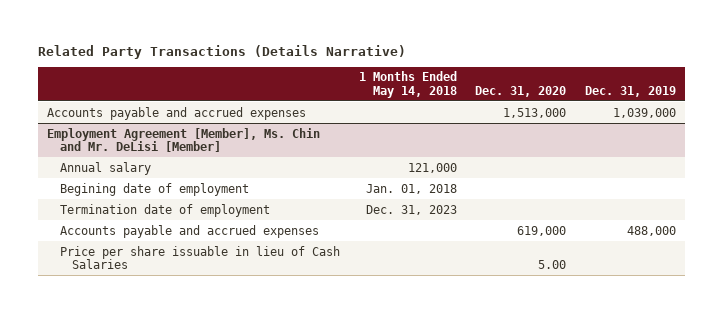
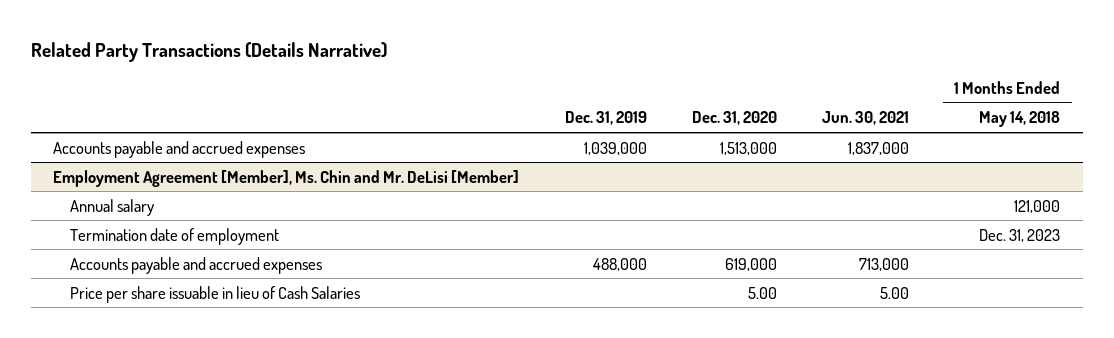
none -> [822,111,910,126] Jun. 30, 2021
[59,182,249,196] Begining date of employment -> none

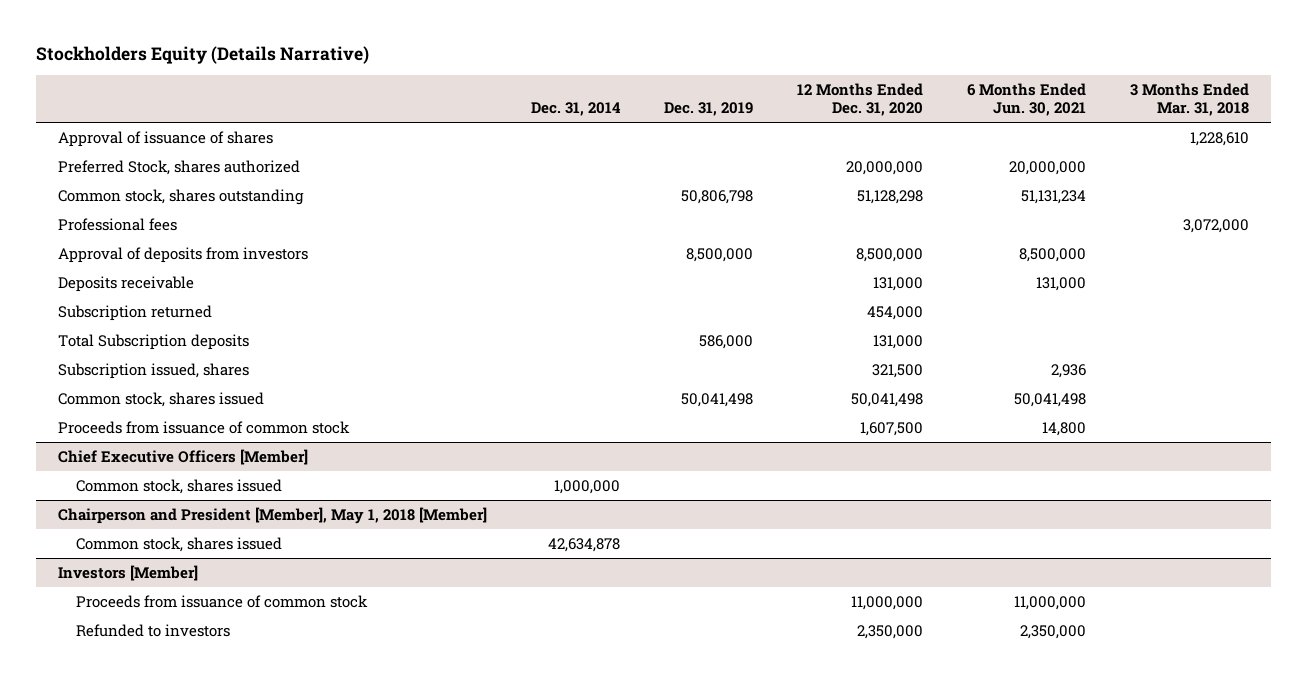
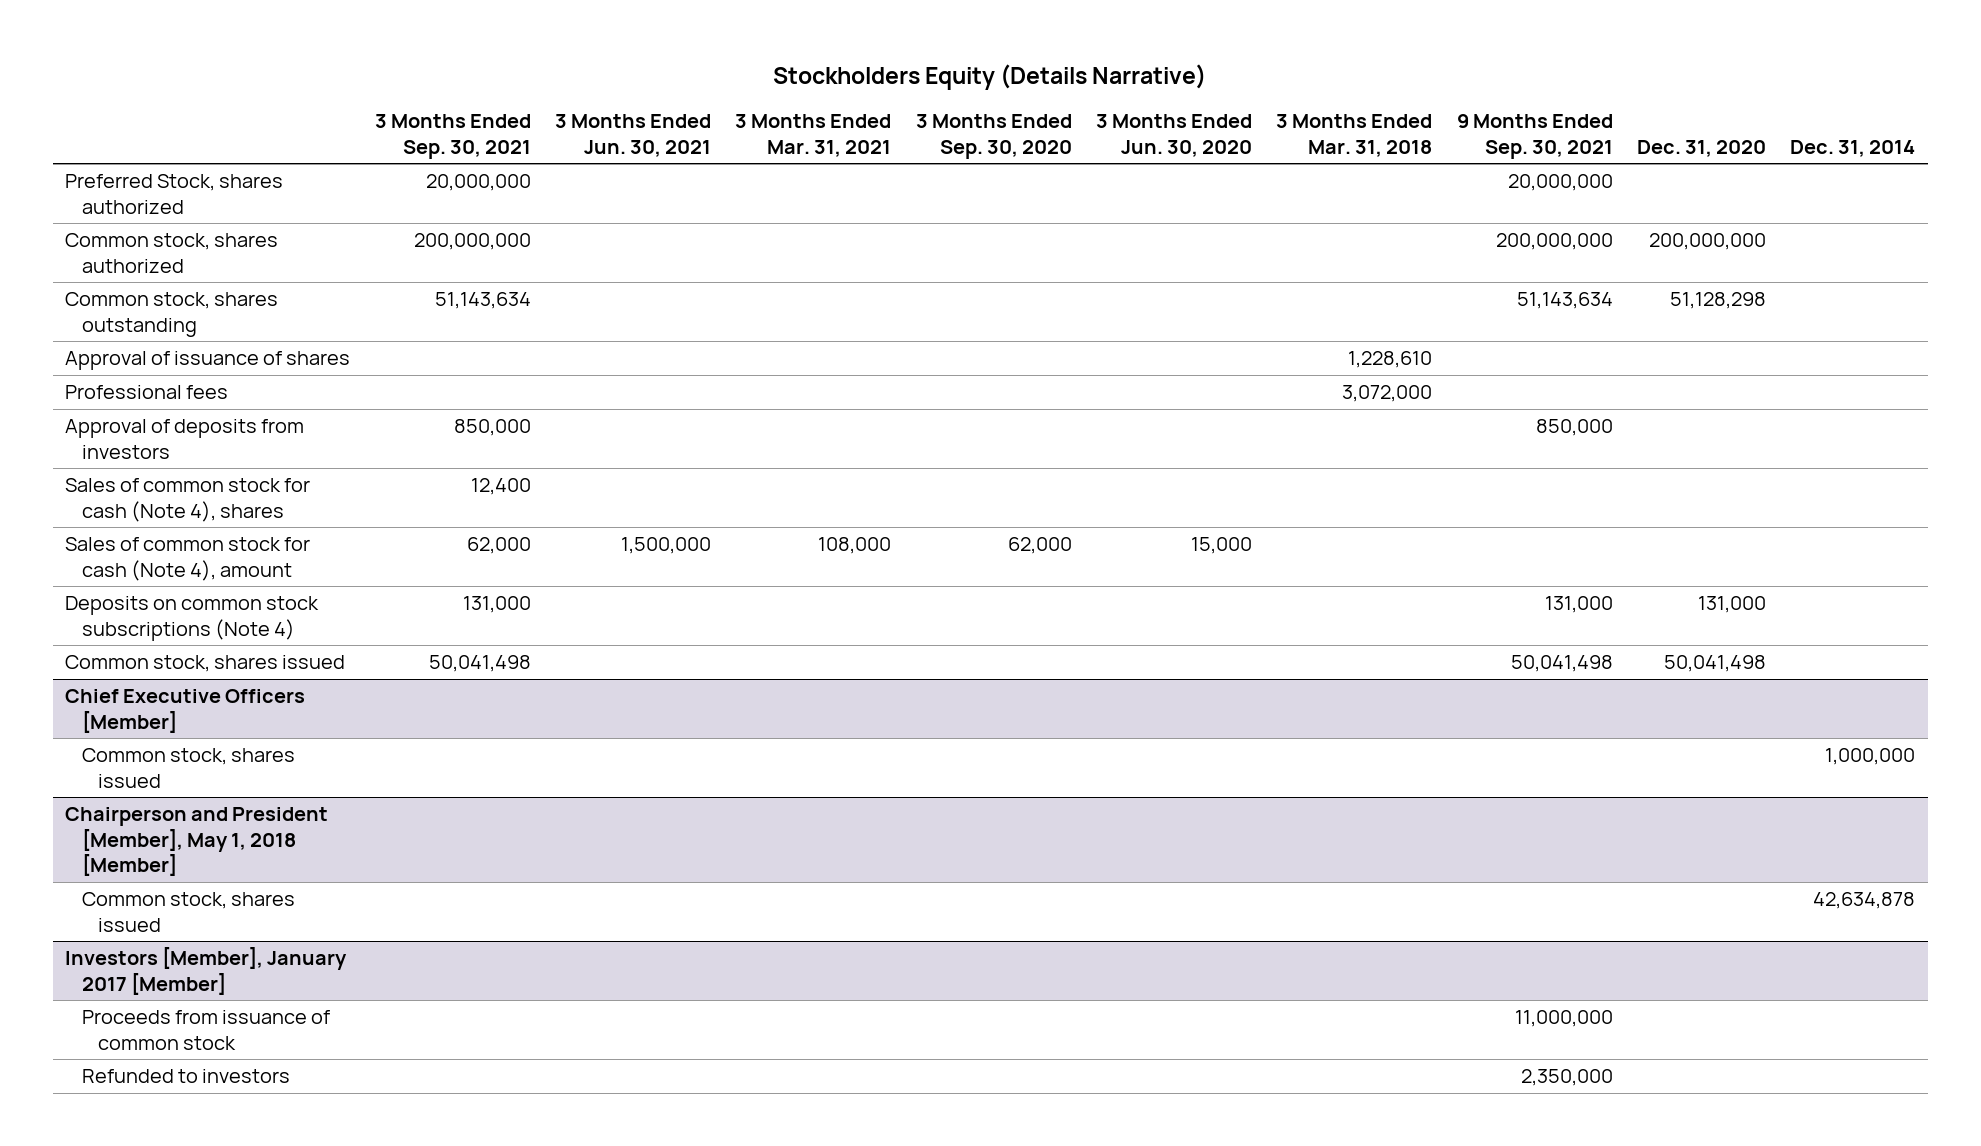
[664,102,754,117] Dec. 31, 2019 -> none
[797,82,924,117] 12 Months Ended Dec. 31, 2020 -> none
[967,82,1087,117] 6 Months Ended Jun. 30, 2021 -> none
none -> [374,114,531,159] 3 Months Ended Sep. 30, 2021
none -> [555,114,712,157] 3 Months Ended Jun. 30, 2021
none -> [735,114,892,157] 3 Months Ended Mar. 31, 2021
none -> [915,114,1072,159] 3 Months Ended Sep. 30, 2020
none -> [1096,114,1253,157] 3 Months Ended Jun. 30, 2020
none -> [1456,114,1613,159] 9 Months Ended Sep. 30, 2021
none -> [1637,139,1767,157] Dec. 31, 2020
none -> [65,233,279,273] Common stock, shares authorized
[58,130,274,147] Approval of issuance of shares -> [65,351,351,371] Approval of issuance of shares
[58,275,195,292] Deposits receivable -> none
[58,304,213,321] Subscription returned -> none
[58,333,250,350] Total Subscription deposits -> none
[58,362,250,379] Subscription issued, shares -> none
none -> [65,478,311,522] Sales of common stock for cash (Note 4), shares
none -> [65,537,311,581] Sales of common stock for cash (Note 4), amount
none -> [65,596,320,641] Deposits on common stock subscriptions (Note 4)
[58,420,351,434] Proceeds from issuance of common stock -> none
[58,564,199,581] Investors [Member] -> [65,947,348,995] Investors [Member], January 2017 [Member]

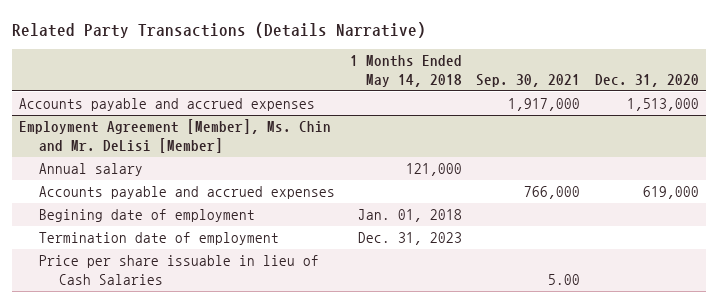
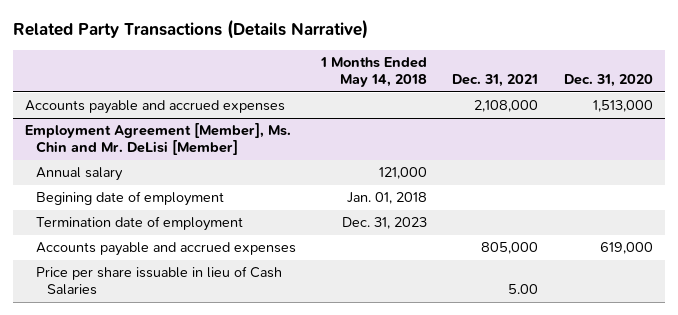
[476,73,581,87] Sep. 30, 2021 -> none
none -> [452,74,539,88] Dec. 31, 2021
[39,186,336,200] Accounts payable and accrued expenses -> [36,242,297,257] Accounts payable and accrued expenses

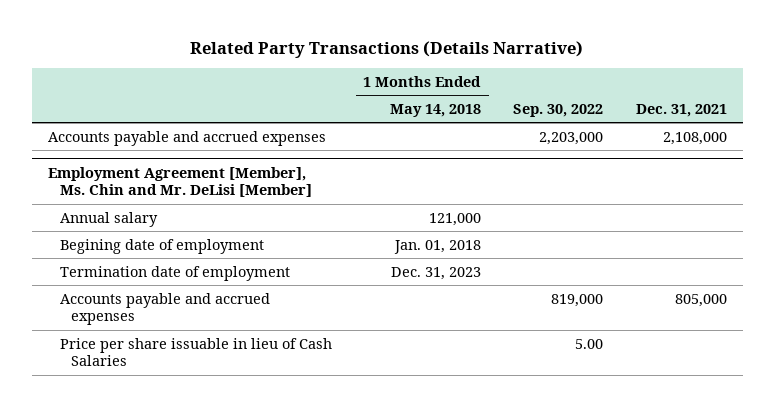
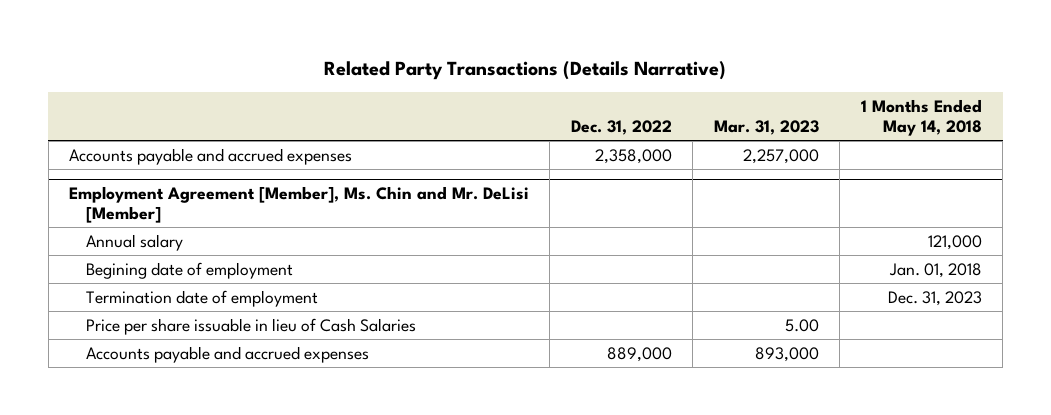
[513,103,604,117] Sep. 30, 2022 -> none
[635,103,727,117] Dec. 31, 2021 -> none
none -> [570,120,672,136] Dec. 31, 2022
none -> [713,120,819,136] Mar. 31, 2023
[59,292,270,326] Accounts payable and accrued expenses -> [85,345,369,363] Accounts payable and accrued expenses

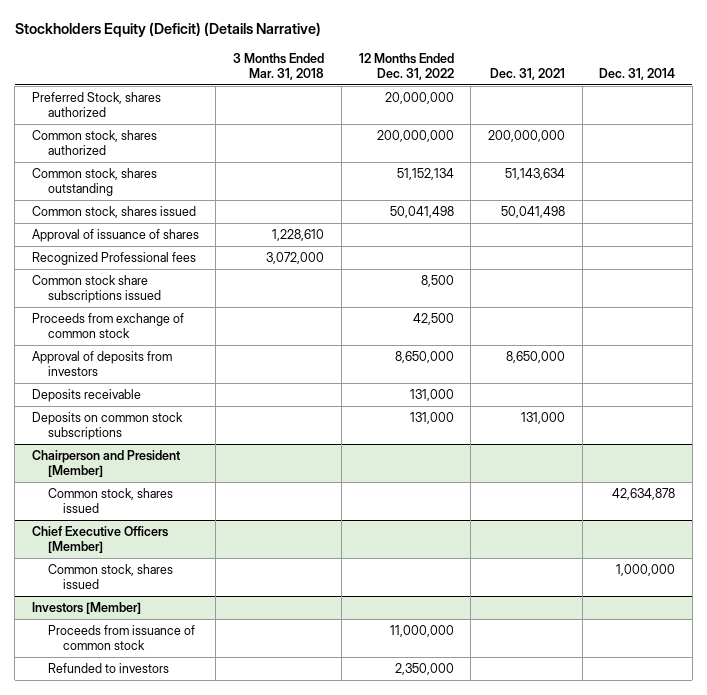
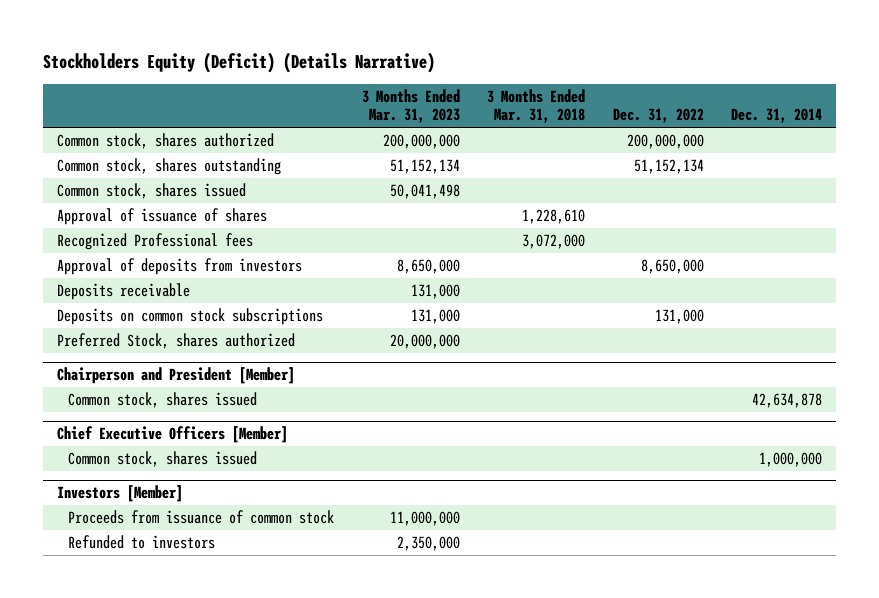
[358,53,454,80] 12 Months Ended Dec. 31, 2022 -> none
[489,67,565,80] Dec. 31, 2021 -> none
none -> [361,88,460,124] 3 Months Ended Mar. 31, 2023
none -> [612,108,704,124] Dec. 31, 2022
[31,275,161,303] Common stock share subscriptions issued -> none
[31,313,184,338] Proceeds from exchange of common stock -> none
[31,92,161,117] Preferred Stock, shares authorized -> [57,333,296,350] Preferred Stock, shares authorized

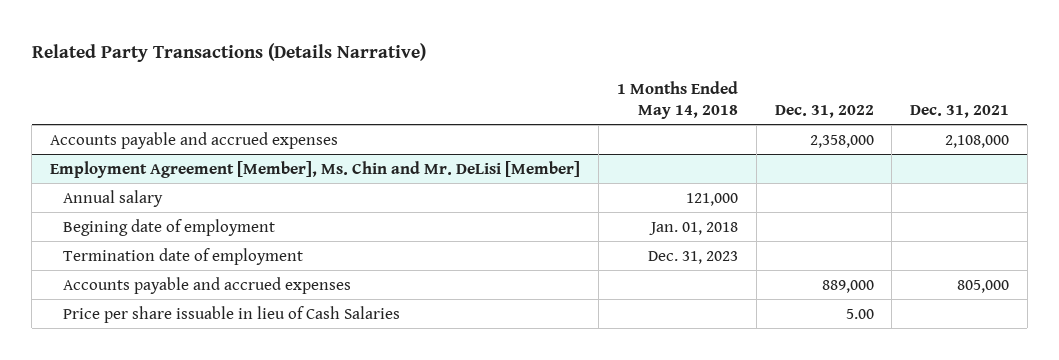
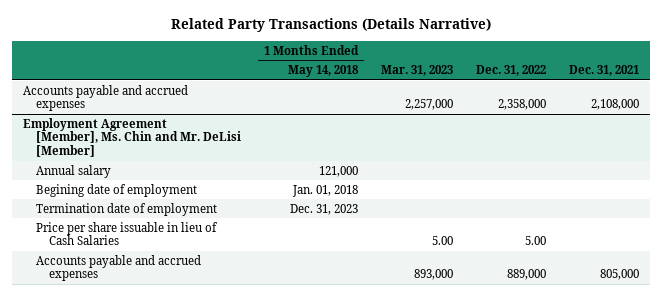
none -> [381,65,454,77] Mar. 31, 2023
[62,276,351,294] Accounts payable and accrued expenses -> [36,254,202,282] Accounts payable and accrued expenses

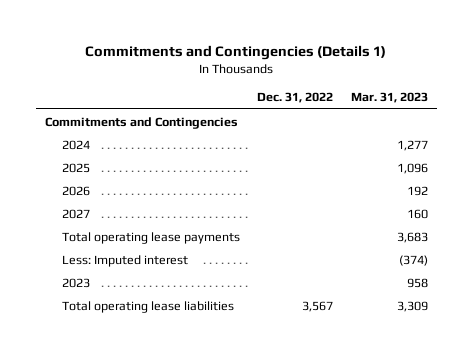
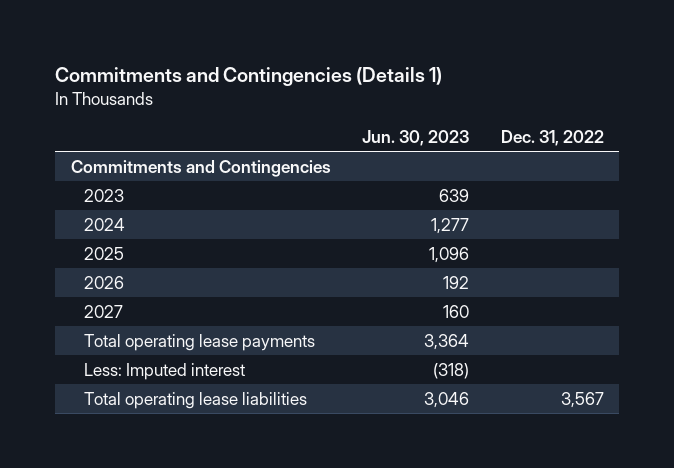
[350,92,428,104] Mar. 31, 2023 -> none
none -> [362,129,470,146] Jun. 30, 2023
[61,277,90,288] 2023 -> [83,188,124,202] 2023

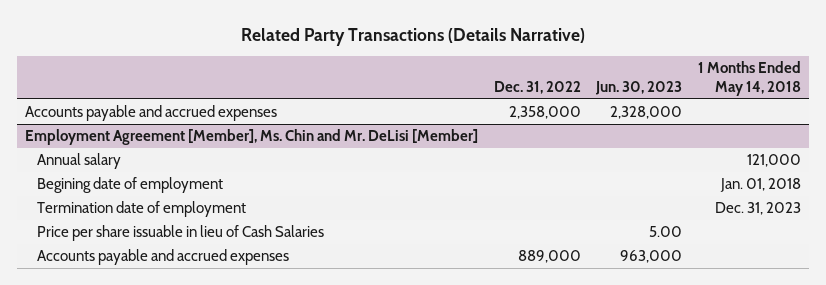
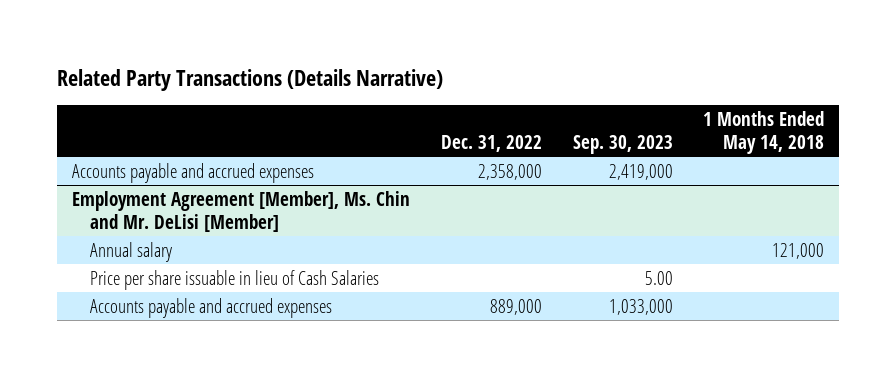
[595,80,683,95] Jun. 30, 2023 -> none
none -> [572,134,673,154] Sep. 30, 2023
[37,177,224,194] Begining date of employment -> none
[37,201,247,218] Termination date of employment -> none

